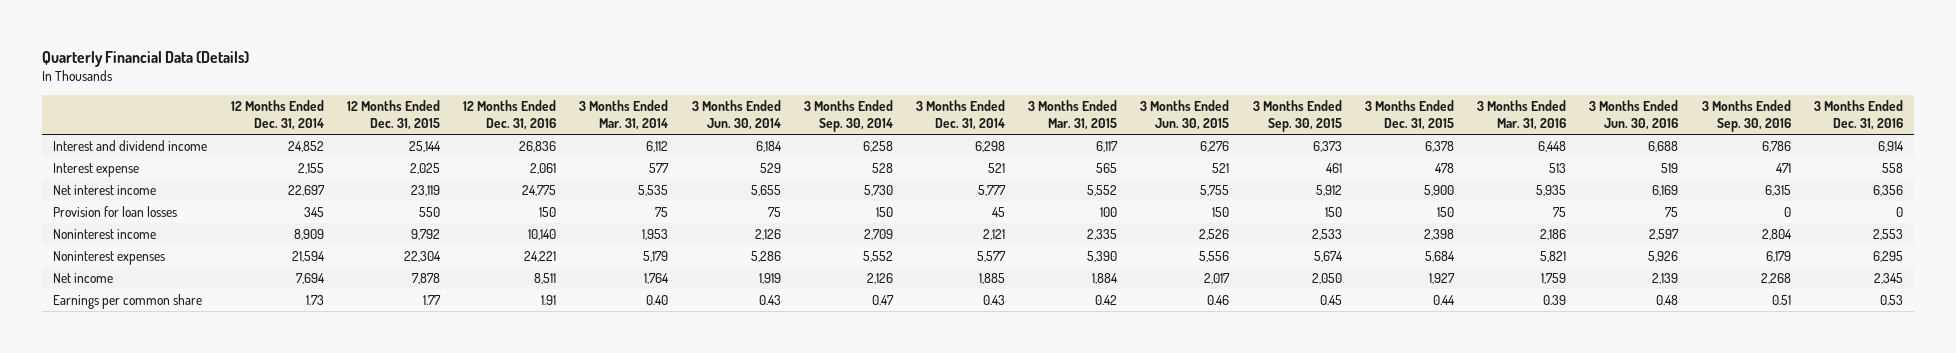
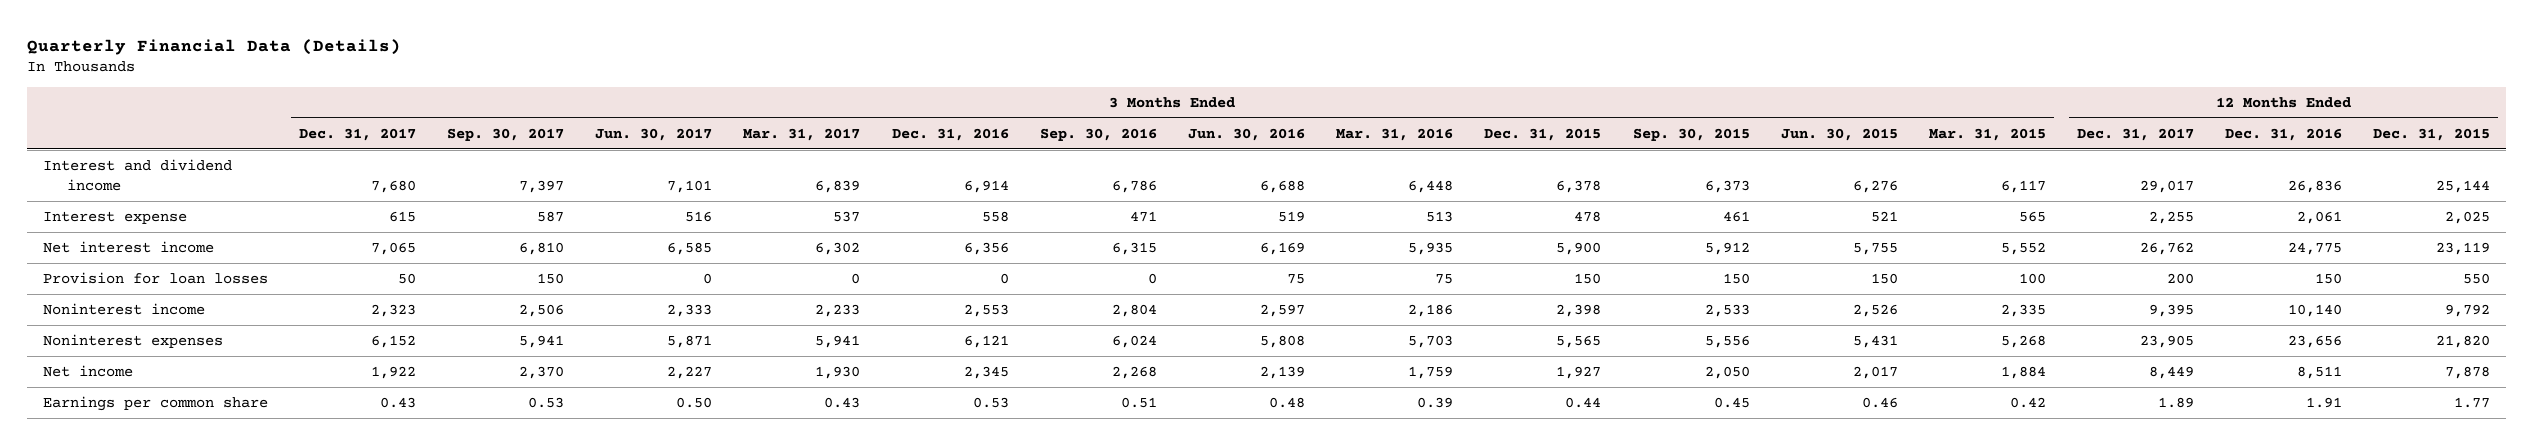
[230,100,324,131] 12 Months Ended Dec. 31, 2014 -> none
[579,100,669,131] 3 Months Ended Mar. 31, 2014 -> none
[691,100,781,131] 3 Months Ended Jun. 30, 2014 -> none
[803,100,893,133] 3 Months Ended Sep. 30, 2014 -> none
[915,100,1005,131] 3 Months Ended Dec. 31, 2014 -> none
none -> [298,127,416,141] Dec. 31, 2017
none -> [447,127,565,141] Sep. 30, 2017
none -> [595,127,713,141] Jun. 30, 2017
none -> [743,127,861,141] Mar. 31, 2017
none -> [2077,127,2195,141] Dec. 31, 2017
[403,250,441,262] 22,304 -> [2436,334,2491,348] 21,820
[524,250,557,262] 24,221 -> [2288,334,2343,348] 23,656
[1087,250,1118,262] 5,390 -> [2000,334,2046,348] 5,268
[1199,250,1230,262] 5,556 -> [1852,334,1898,348] 5,431
[1313,250,1343,262] 5,674 -> [1704,334,1750,348] 5,556
[1424,250,1455,262] 5,684 -> [1556,334,1602,348] 5,565
[1540,250,1567,262] 5,821 -> [1408,334,1454,348] 5,703
[1648,250,1679,262] 5,926 -> [1259,334,1305,348] 5,808
[1765,250,1791,262] 6,179 -> [1111,334,1157,348] 6,024
[1872,250,1903,262] 6,295 -> [963,334,1009,348] 6,121

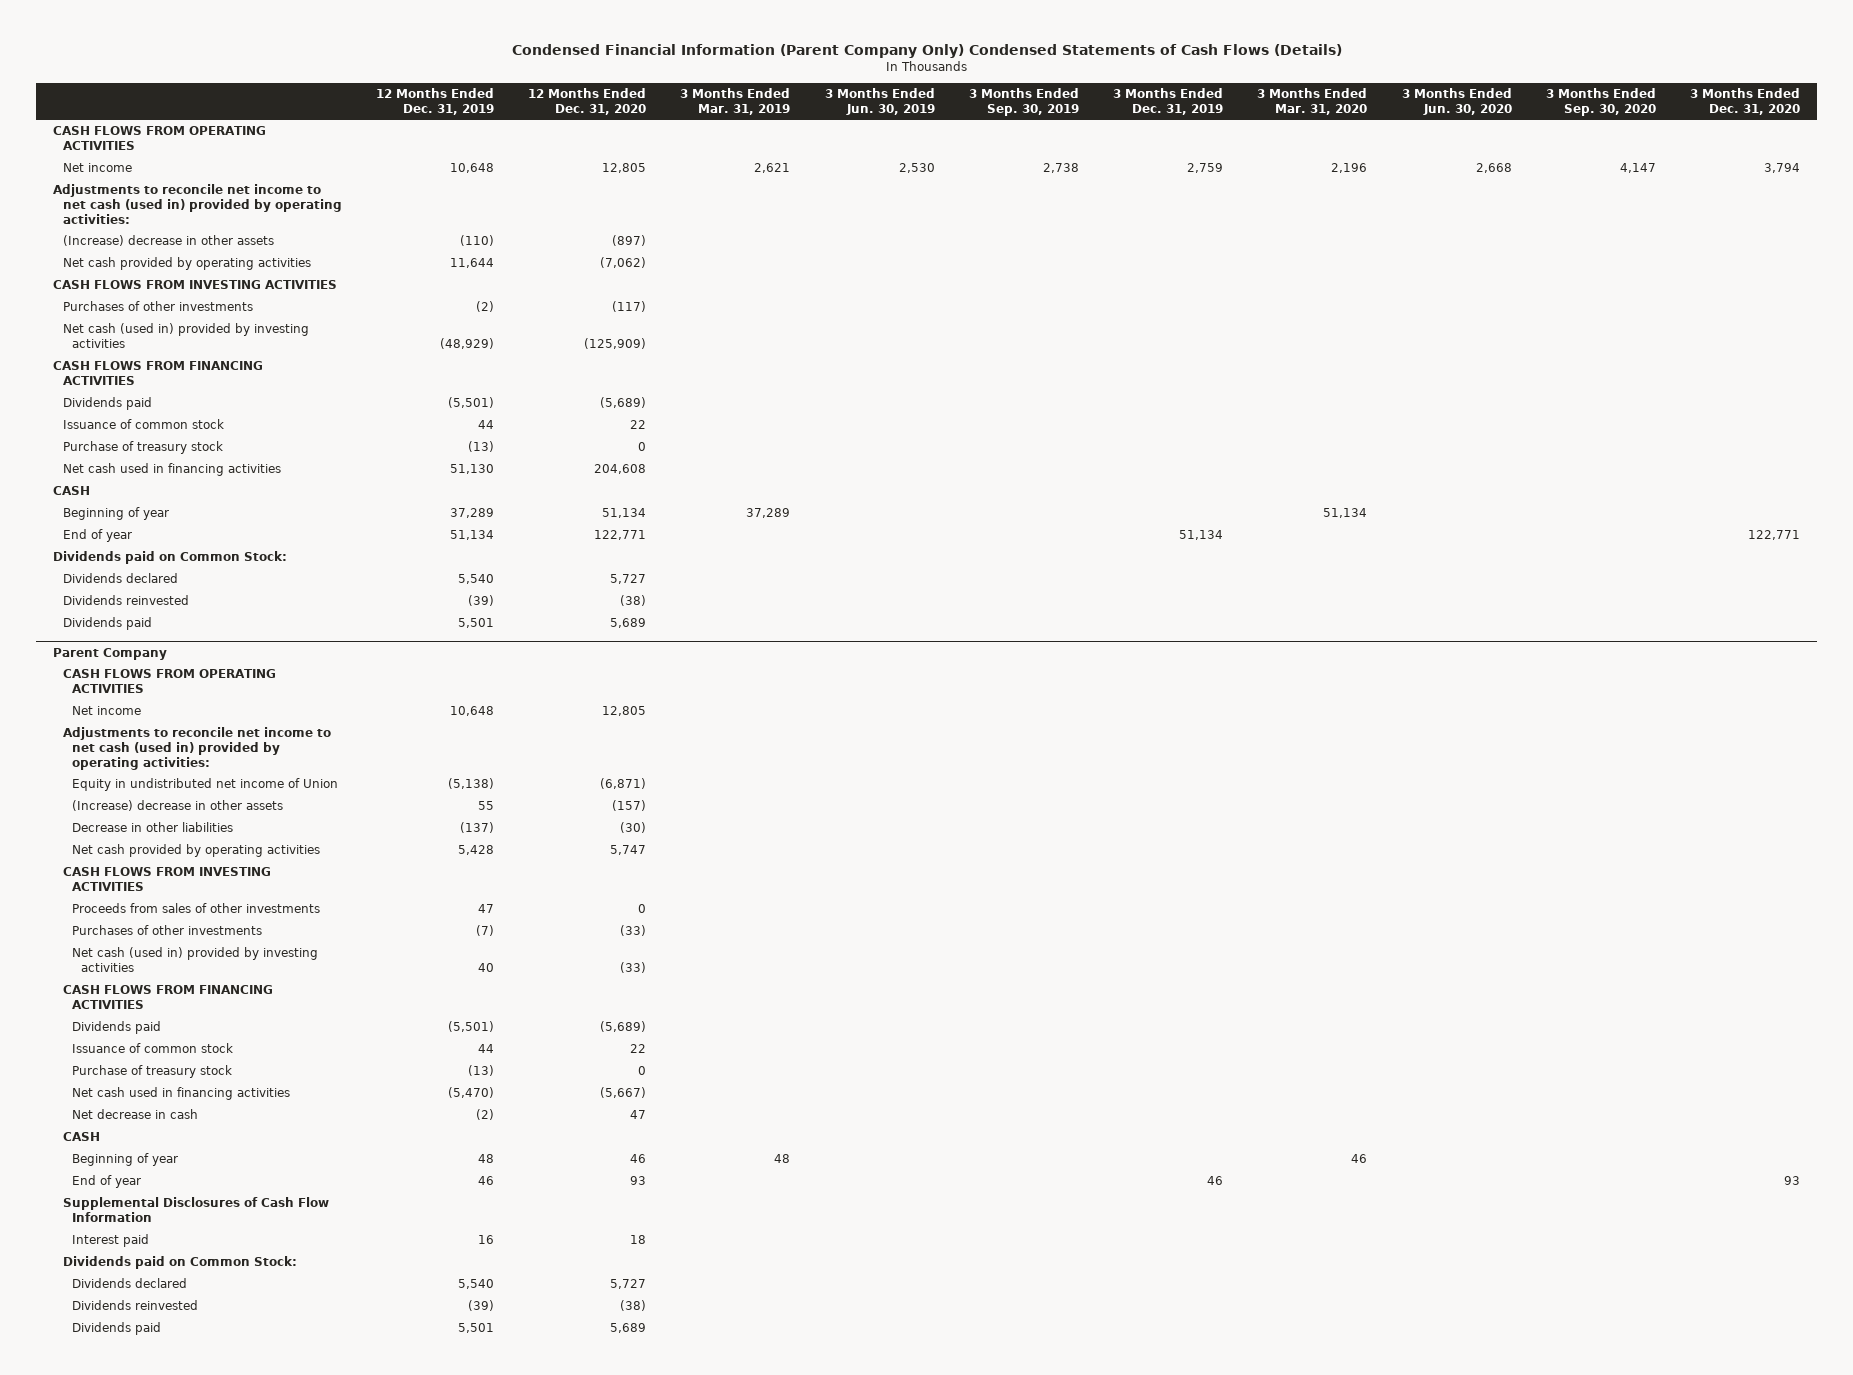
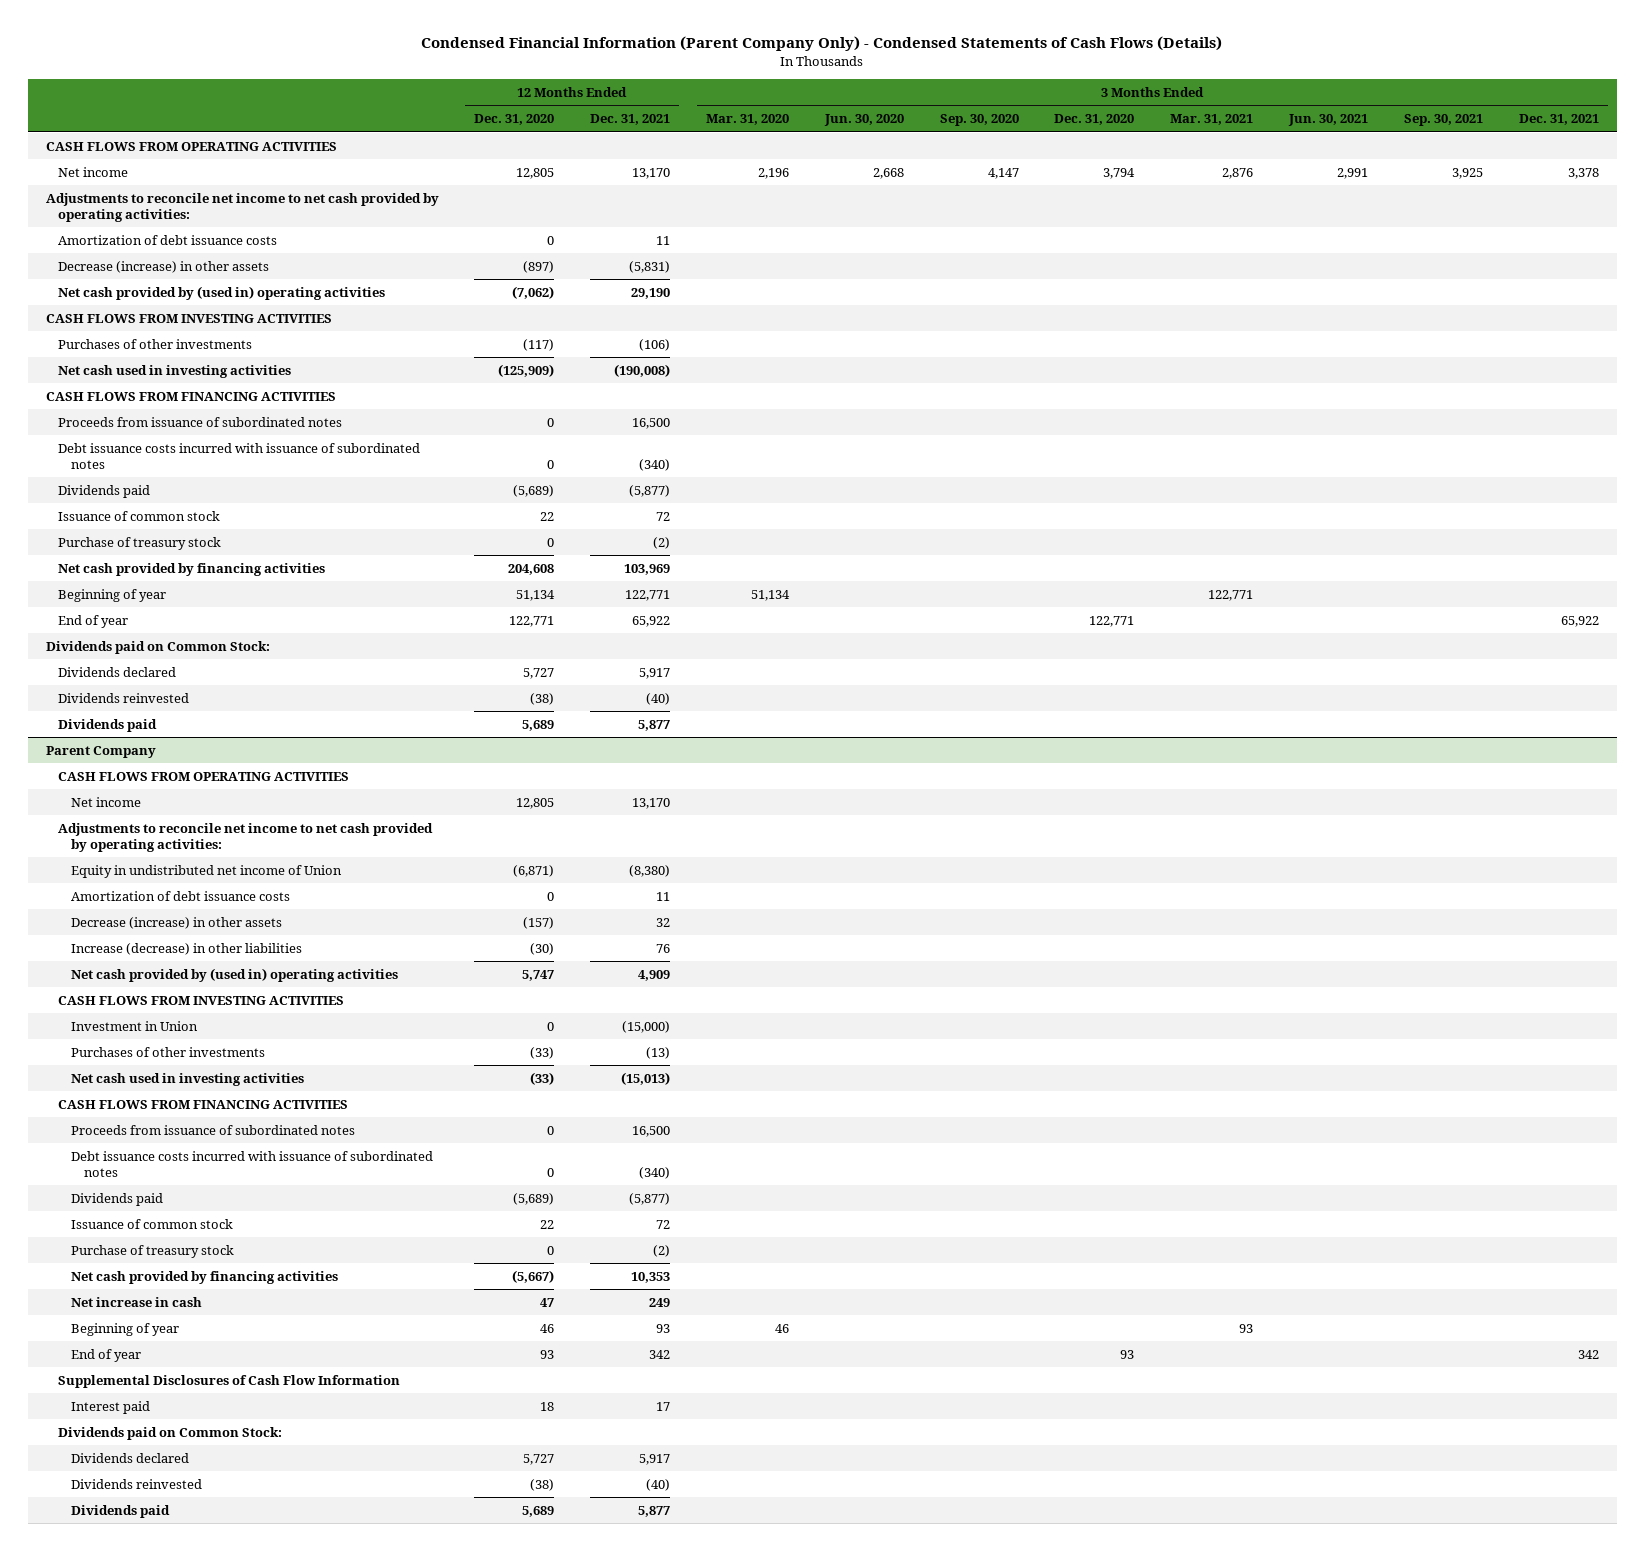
[511,43,1342,58] Condensed Financial Information (Parent Company Only) Condensed Statements of Cash Flows (Details) -> [421,36,1223,52] Condensed Financial Information (Parent Company Only) - Condensed Statements of Cash Flows (Details)
[375,88,494,115] 12 Months Ended Dec. 31, 2019 -> none
[680,88,791,115] 3 Months Ended Mar. 31, 2019 -> none
[824,88,935,115] 3 Months Ended Jun. 30, 2019 -> none
[968,88,1079,116] 3 Months Ended Sep. 30, 2019 -> none
[1113,88,1224,115] 3 Months Ended Dec. 31, 2019 -> none
none -> [590,114,671,126] Dec. 31, 2021
none -> [1170,114,1254,126] Mar. 31, 2021
none -> [1288,114,1369,127] Jun. 30, 2021
none -> [1403,114,1483,127] Sep. 30, 2021
none -> [1518,114,1599,126] Dec. 31, 2021
[53,184,342,225] Adjustments to reconcile net income to net cash (used in) provided by operating activities: -> [45,192,439,222] Adjustments to reconcile net income to net cash provided by operating activities:
none -> [58,234,278,245] Amortization of debt issuance costs
[62,235,274,247] (Increase) decrease in other assets -> [58,260,270,273] Decrease (increase) in other assets
[62,257,311,271] Net cash provided by operating activities -> [58,285,386,300] Net cash provided by (used in) operating activities
[62,323,309,349] Net cash (used in) provided by investing activities -> [58,364,292,378] Net cash used in investing activities
none -> [58,416,343,427] Proceeds from issuance of subordinated notes
none -> [58,442,421,469] Debt issuance costs incurred with issuance of subordinated notes
[53,486,91,496] CASH -> none
[62,463,281,477] Net cash used in financing activities -> [58,562,326,576] Net cash provided by financing activities
[62,727,331,771] Adjustments to reconcile net income to net cash (used in) provided by operating activities: -> [58,822,434,852] Adjustments to reconcile net income to net cash provided by operating activities:
none -> [71,890,291,901] Amortization of debt issuance costs
[71,800,283,812] (Increase) decrease in other assets -> [71,916,283,929] Decrease (increase) in other assets
[71,822,233,833] Decrease in other liabilities -> [71,942,303,955] Increase (decrease) in other liabilities
[71,844,320,858] Net cash provided by operating activities -> [71,967,399,982] Net cash provided by (used in) operating activities
[71,903,320,914] Proceeds from sales of other investments -> [71,1020,199,1031] Investment in Union
[71,947,318,973] Net cash (used in) provided by investing activities -> [71,1072,305,1086] Net cash used in investing activities
none -> [71,1124,356,1135] Proceeds from issuance of subordinated notes
none -> [71,1150,434,1177] Debt issuance costs incurred with issuance of subordinated notes
[62,1132,100,1142] CASH -> none
[71,1087,290,1101] Net cash used in financing activities -> [71,1270,339,1284] Net cash provided by financing activities
[71,1109,198,1120] Net decrease in cash -> [71,1296,203,1307] Net increase in cash

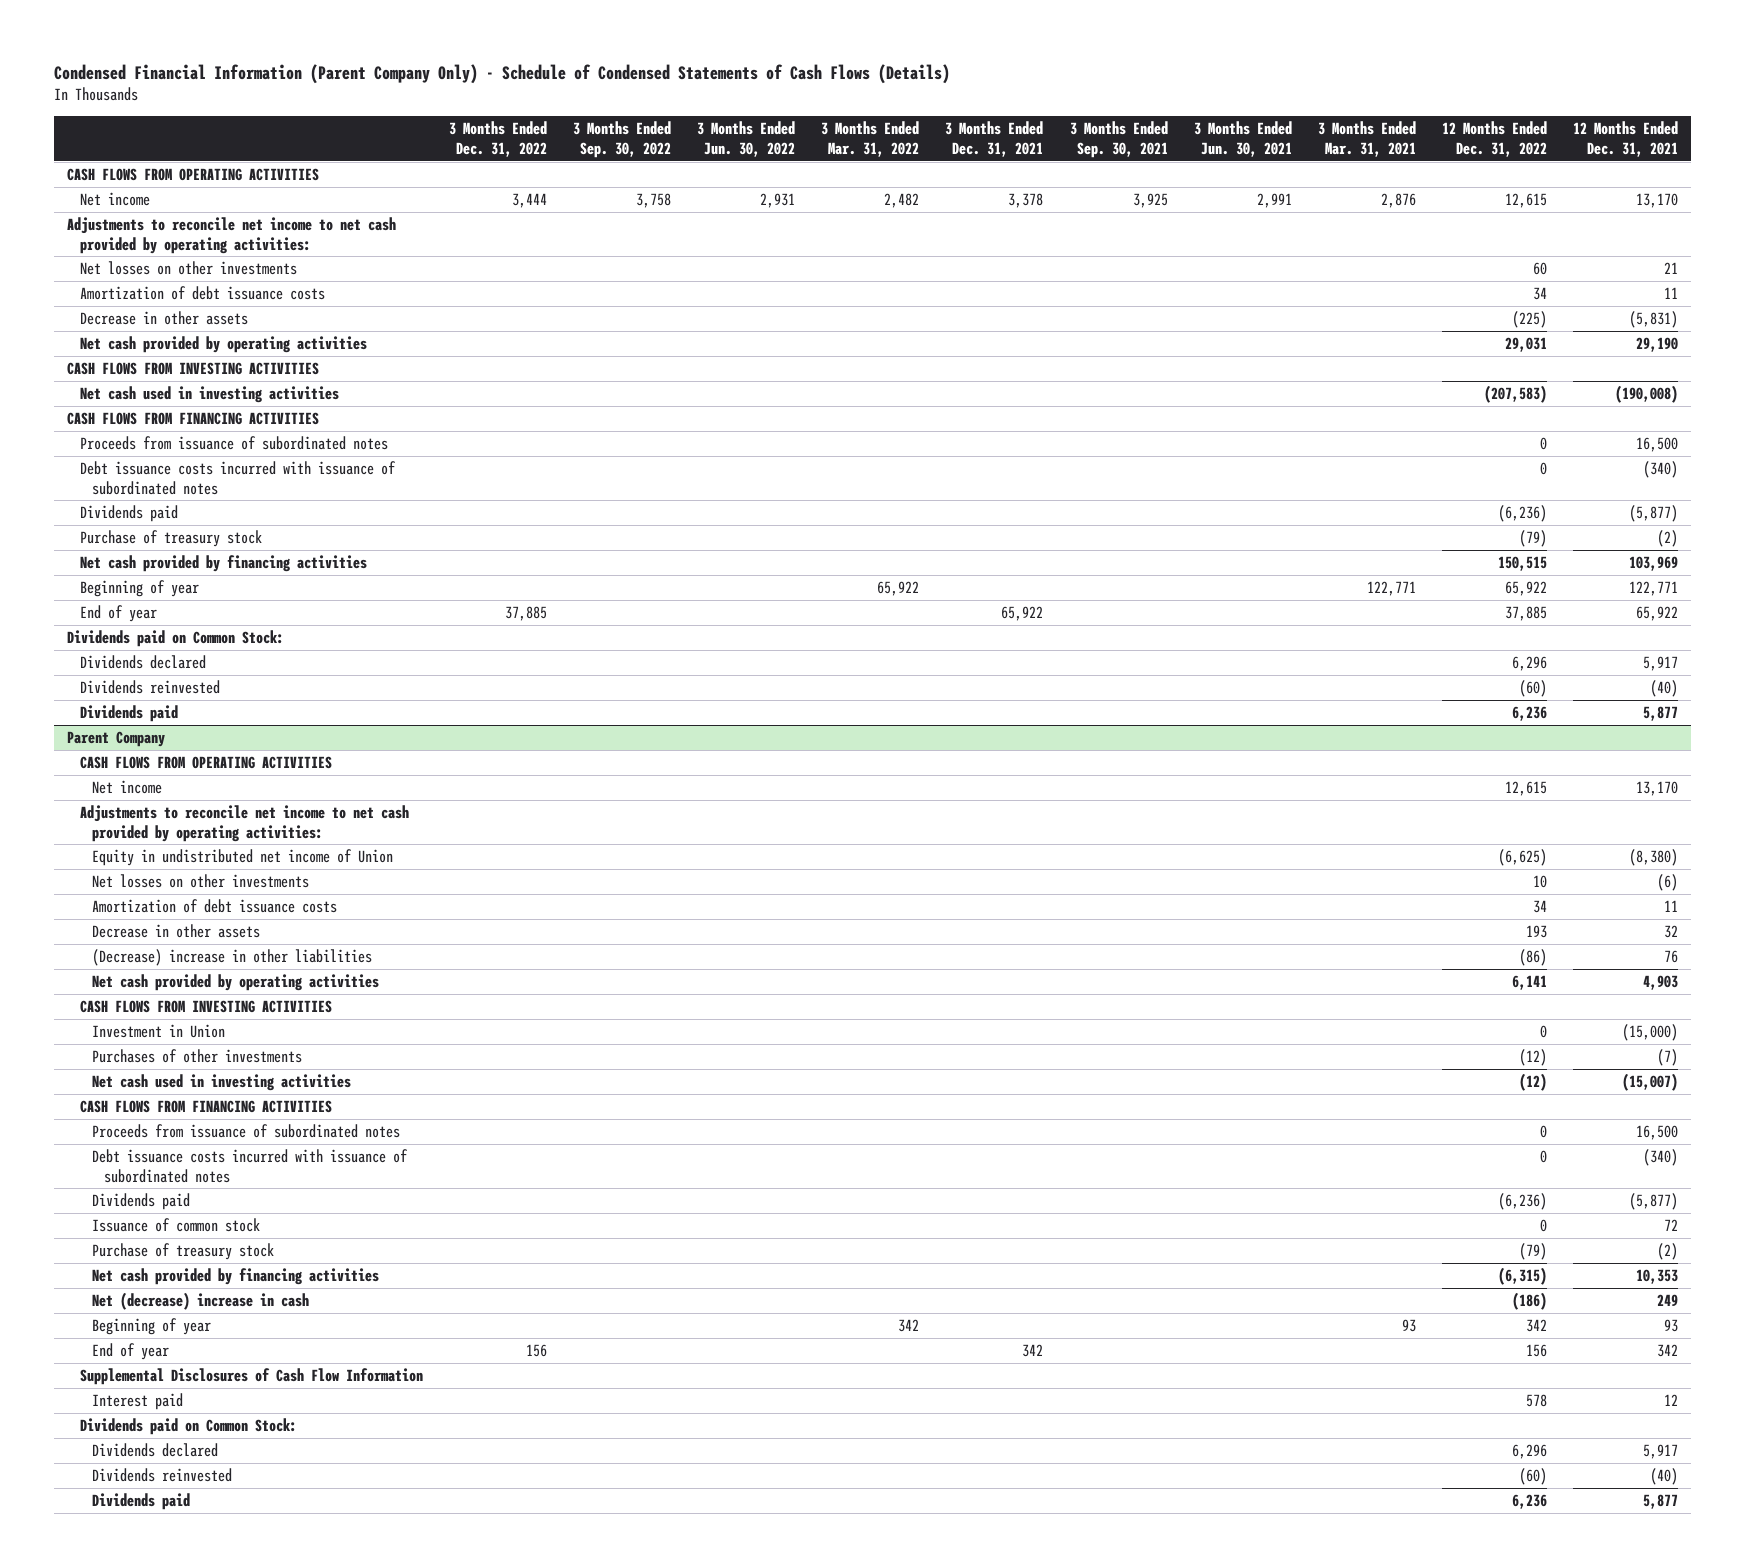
[421,36,1223,52] Condensed Financial Information (Parent Company Only) - Condensed Statements of Cash Flows (Details) -> [54,63,951,84] Condensed Financial Information (Parent Company Only) - Schedule of Condensed Statements of Cash Flows (Details)
[474,114,555,126] Dec. 31, 2020 -> none
[705,114,789,126] Mar. 31, 2020 -> none
[823,114,904,127] Jun. 30, 2020 -> none
[939,114,1019,127] Sep. 30, 2020 -> none
[1054,114,1135,126] Dec. 31, 2020 -> none
none -> [448,120,547,157] 3 Months Ended Dec. 31, 2022
none -> [572,120,671,158] 3 Months Ended Sep. 30, 2022
none -> [697,120,796,157] 3 Months Ended Jun. 30, 2022
none -> [821,120,920,157] 3 Months Ended Mar. 31, 2022
none -> [1442,120,1548,157] 12 Months Ended Dec. 31, 2022
none -> [79,260,297,275] Net losses on other investments
[58,260,270,273] Decrease (increase) in other assets -> [79,310,248,325] Decrease in other assets
[58,285,386,300] Net cash provided by (used in) operating activities -> [79,335,367,353] Net cash provided by operating activities
[58,338,253,349] Purchases of other investments -> none
[58,510,221,521] Issuance of common stock -> none
none -> [91,873,309,888] Net losses on other investments
[71,916,283,929] Decrease (increase) in other assets -> [91,923,260,938] Decrease in other assets
[71,942,303,955] Increase (decrease) in other liabilities -> [91,948,372,966] (Decrease) increase in other liabilities
[71,967,399,982] Net cash provided by (used in) operating activities -> [91,973,379,991] Net cash provided by operating activities
[638,969,671,981] 4,909 -> [1643,974,1679,990] 4,903
[646,1046,671,1059] (13) -> [1657,1048,1679,1066] (7)
[621,1071,671,1085] (15,013) -> [1622,1072,1679,1091] (15,007)
[71,1296,203,1307] Net increase in cash -> [91,1291,309,1310] Net (decrease) increase in cash
[656,1401,671,1411] 17 -> [1664,1393,1679,1406] 12

